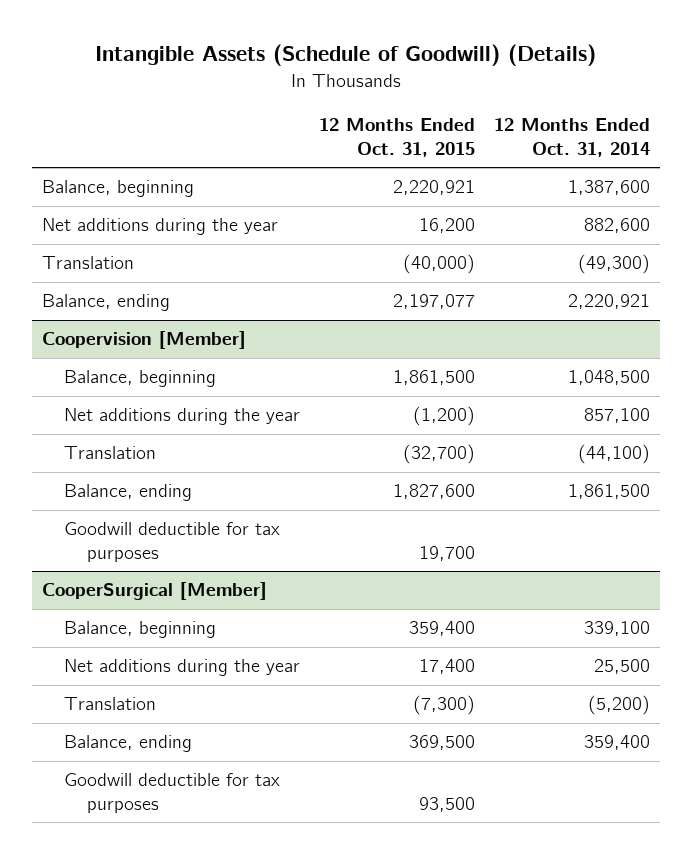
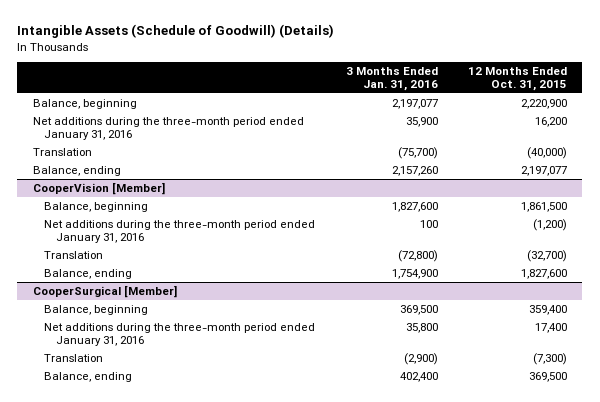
[494,118,651,157] 12 Months Ended Oct. 31, 2014 -> none
none -> [345,66,438,92] 3 Months Ended Jan. 31, 2016
[393,180,476,196] 2,220,921 -> [521,98,568,109] 2,220,900
[41,218,278,236] Net additions during the year -> [32,116,304,141] Net additions during the three-month period ended January 31, 2016
[41,331,246,350] Coopervision [Member] -> [32,181,165,195] CooperVision [Member]
[64,408,301,426] Net additions during the year -> none
none -> [44,219,316,244] Net additions during the three-month period ended January 31, 2016
[64,522,281,562] Goodwill deductible for tax purposes -> none
[64,659,301,677] Net additions during the year -> [44,322,316,347] Net additions during the three-month period ended January 31, 2016
[64,773,281,813] Goodwill deductible for tax purposes -> none

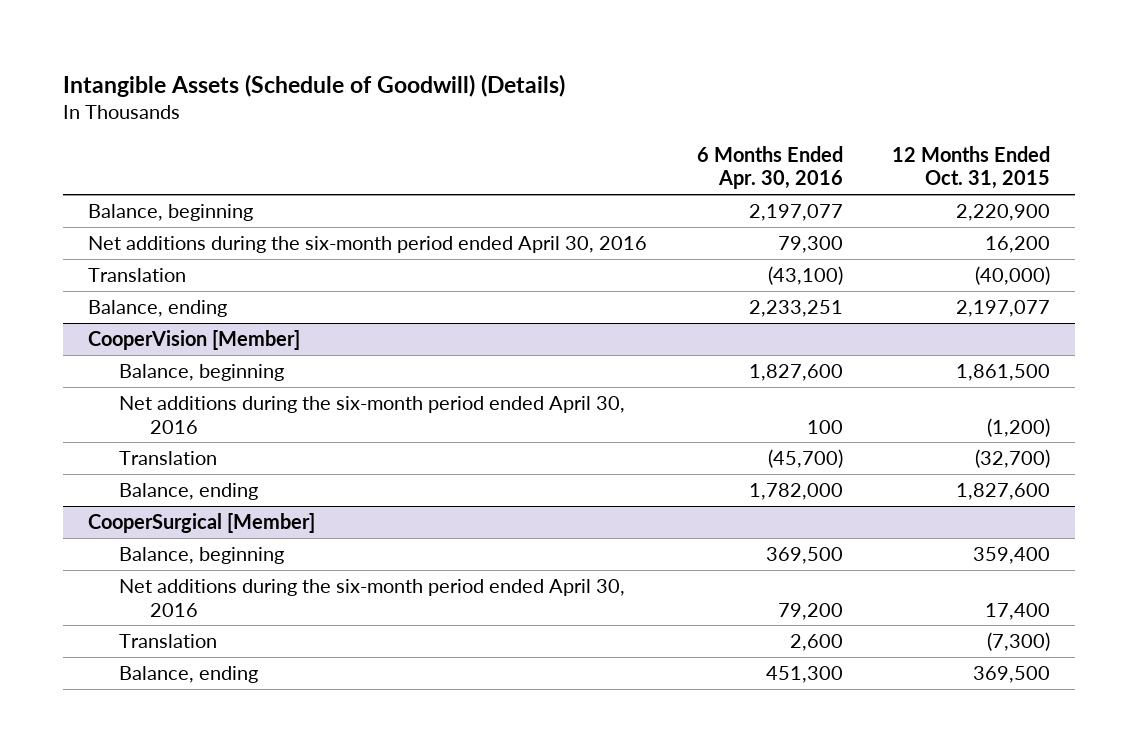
[345,66,438,92] 3 Months Ended Jan. 31, 2016 -> none
none -> [696,145,843,190] 6 Months Ended Apr. 30, 2016
[32,116,304,141] Net additions during the three-month period ended January 31, 2016 -> [87,235,647,253] Net additions during the six-month period ended April 30, 2016
[44,219,316,244] Net additions during the three-month period ended January 31, 2016 -> [118,395,625,434] Net additions during the six-month period ended April 30, 2016
[44,322,316,347] Net additions during the three-month period ended January 31, 2016 -> [118,578,625,617] Net additions during the six-month period ended April 30, 2016

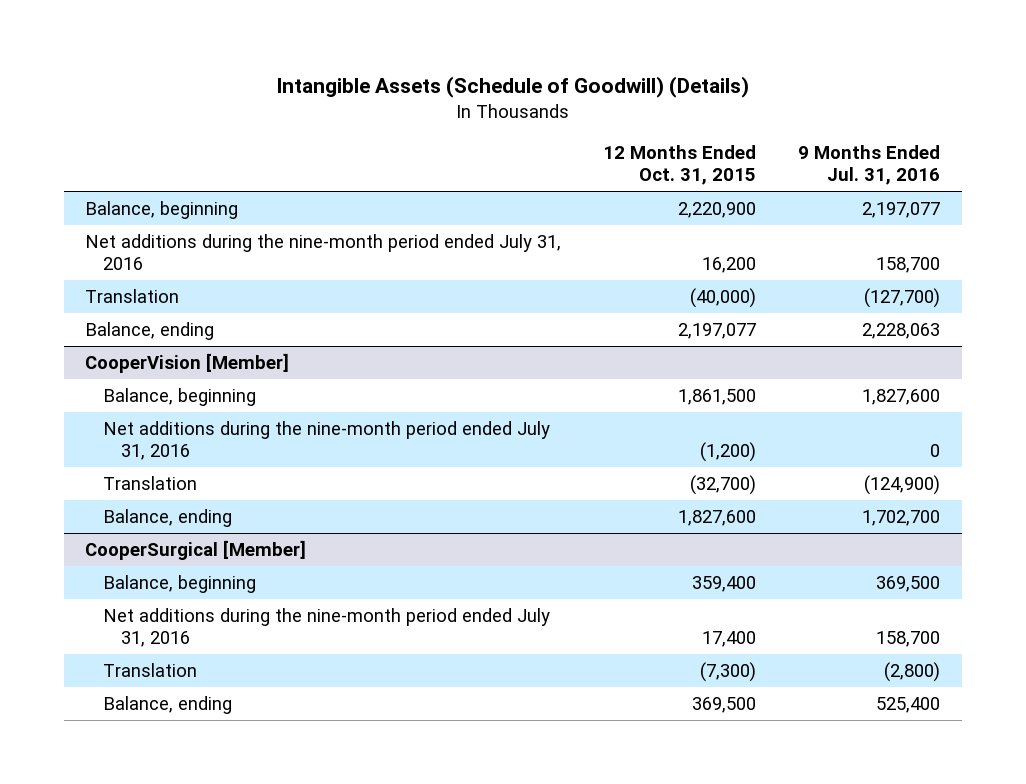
[696,145,843,190] 6 Months Ended Apr. 30, 2016 -> none
none -> [798,144,941,186] 9 Months Ended Jul. 31, 2016
[87,235,647,253] Net additions during the six-month period ended April 30, 2016 -> [85,233,562,271] Net additions during the nine-month period ended July 31, 2016
[118,395,625,434] Net additions during the six-month period ended April 30, 2016 -> [102,420,550,461] Net additions during the nine-month period ended July 31, 2016
[118,578,625,617] Net additions during the six-month period ended April 30, 2016 -> [102,607,550,648] Net additions during the nine-month period ended July 31, 2016

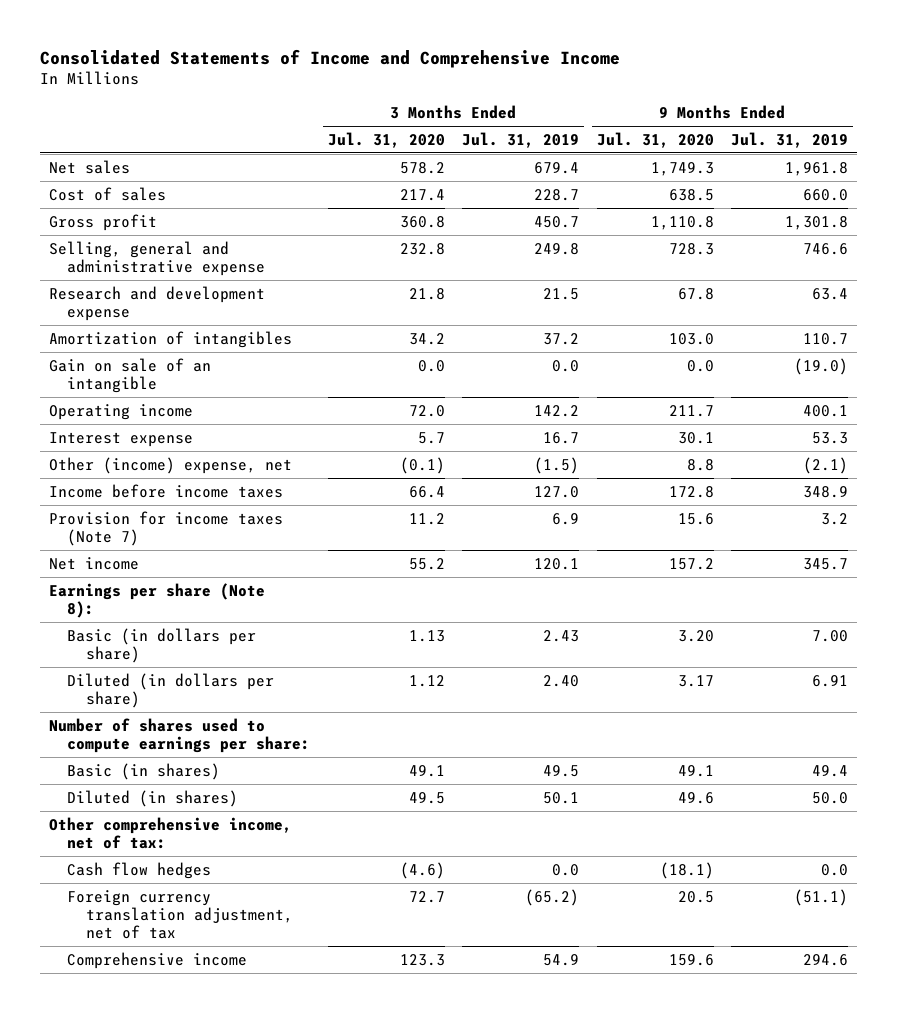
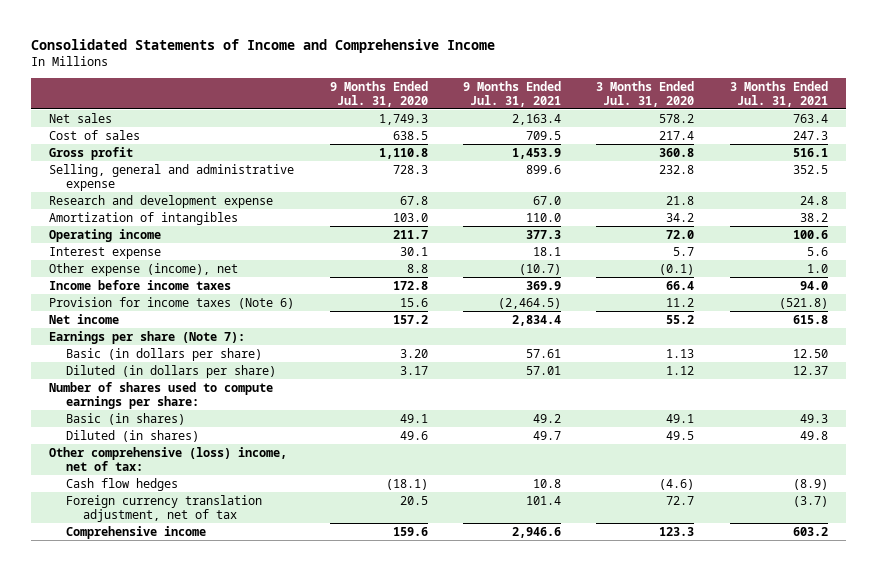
[462,132,580,149] Jul. 31, 2019 -> none
[731,132,849,149] Jul. 31, 2019 -> none
none -> [462,80,561,107] 9 Months Ended Jul. 31, 2021
none -> [729,80,828,107] 3 Months Ended Jul. 31, 2021
[48,357,211,393] Gain on sale of an intangible -> none
[48,456,292,474] Other (income) expense, net -> [49,262,239,276] Other expense (income), net
[48,510,283,546] Provision for income taxes (Note 7) -> [49,296,295,309] Provision for income taxes (Note 6)
[48,582,265,618] Earnings per share (Note 8): -> [49,330,246,344] Earnings per share (Note 7):
[48,816,292,849] Other comprehensive income, net of tax: -> [49,446,288,471] Other comprehensive (loss) income, net of tax:

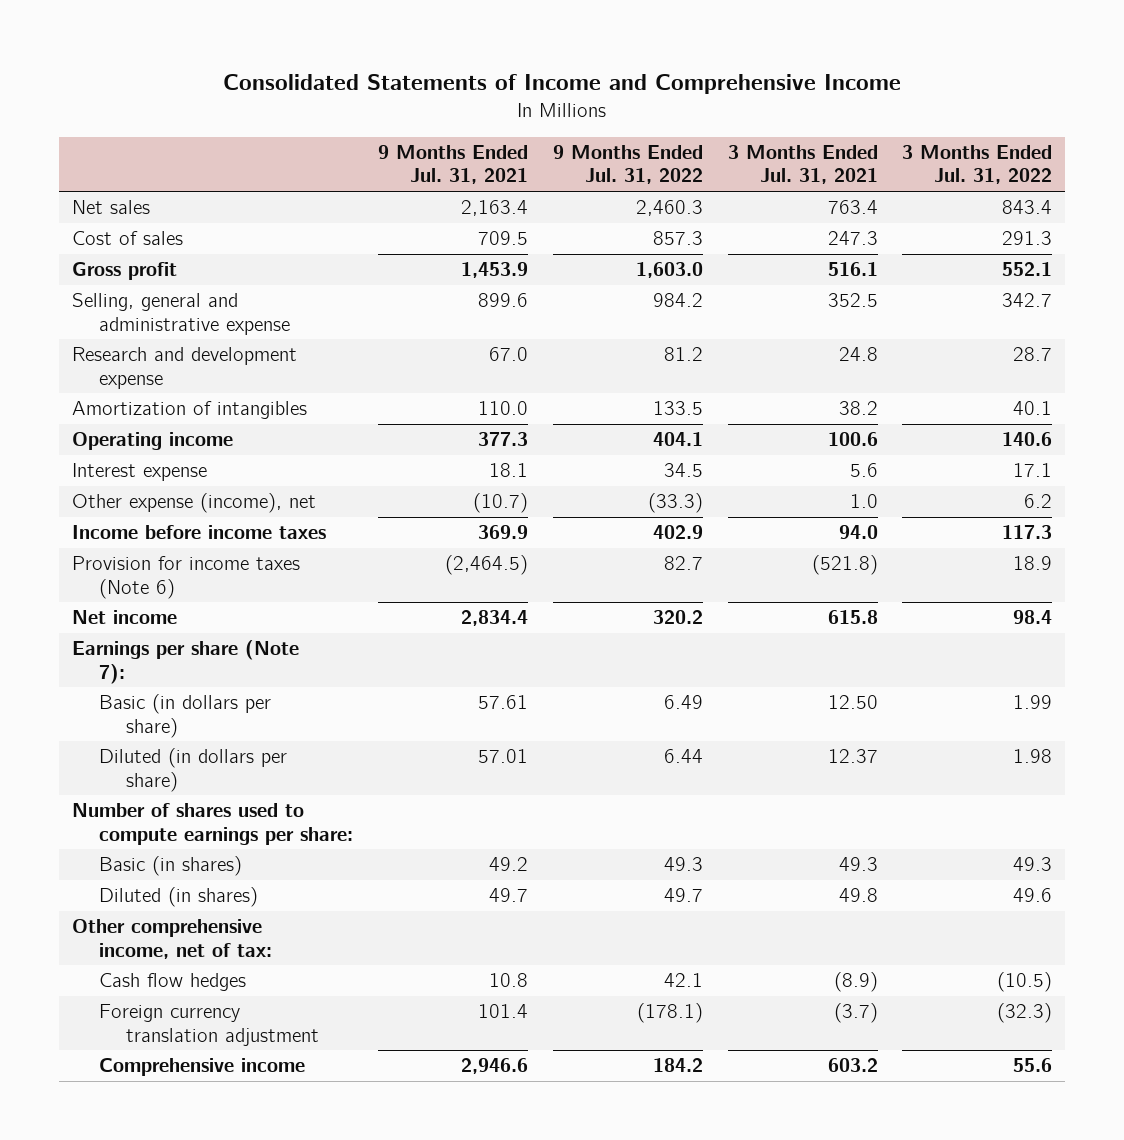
[329,80,428,107] 9 Months Ended Jul. 31, 2020 -> none
[596,80,695,107] 3 Months Ended Jul. 31, 2020 -> none
none -> [552,144,703,185] 9 Months Ended Jul. 31, 2022
none -> [902,144,1053,185] 3 Months Ended Jul. 31, 2022
[49,446,288,471] Other comprehensive (loss) income, net of tax: -> [71,919,272,959] Other comprehensive income, net of tax:
[66,494,263,522] Foreign currency translation adjustment, net of tax -> [98,1004,319,1046] Foreign currency translation adjustment

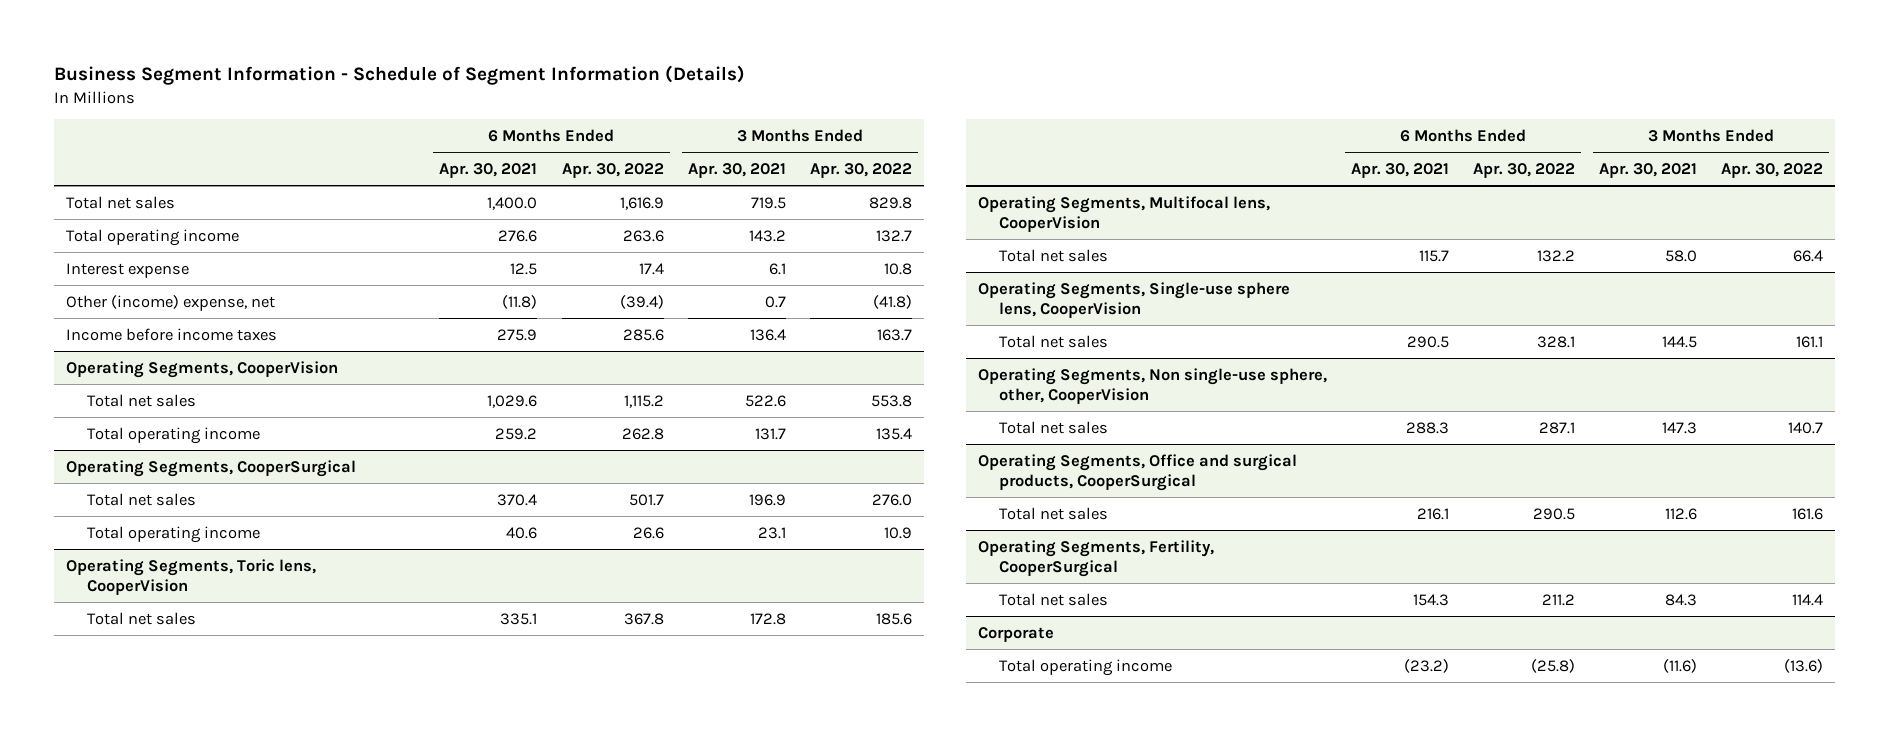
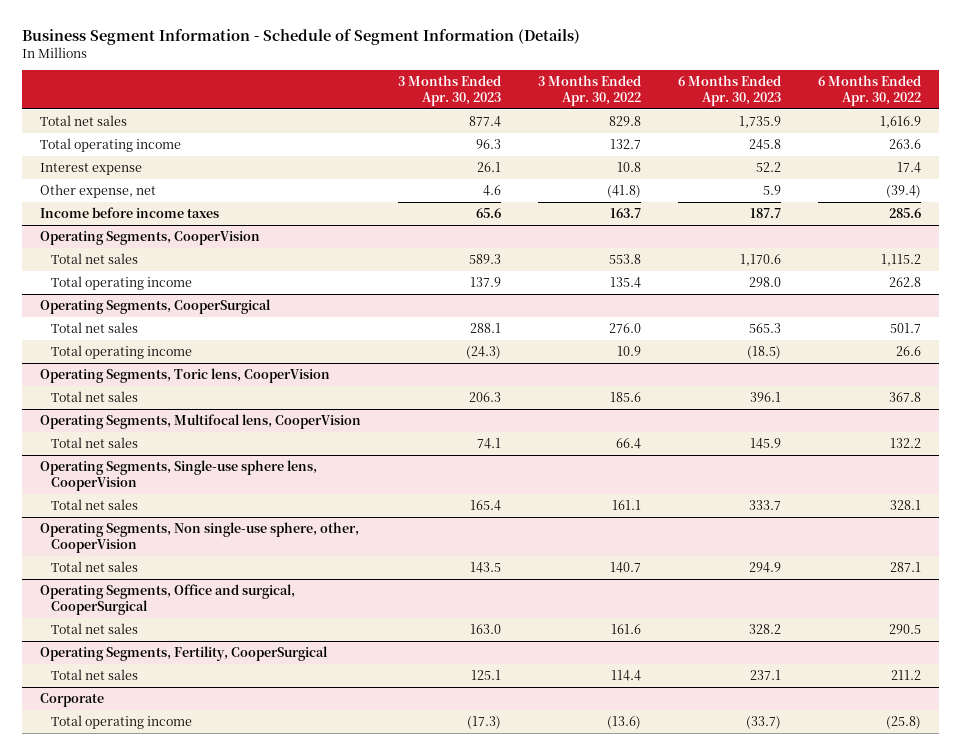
[439,162,538,178] Apr. 30, 2021 -> none
[687,162,786,178] Apr. 30, 2021 -> none
none -> [398,75,502,106] 3 Months Ended Apr. 30, 2023
none -> [677,75,781,106] 6 Months Ended Apr. 30, 2023
[66,294,276,311] Other (income) expense, net -> [40,184,157,199] Other expense, net
[977,453,1297,491] Operating Segments, Office and surgical products, CooperSurgical -> [40,584,296,615] Operating Segments, Office and surgical, CooperSurgical

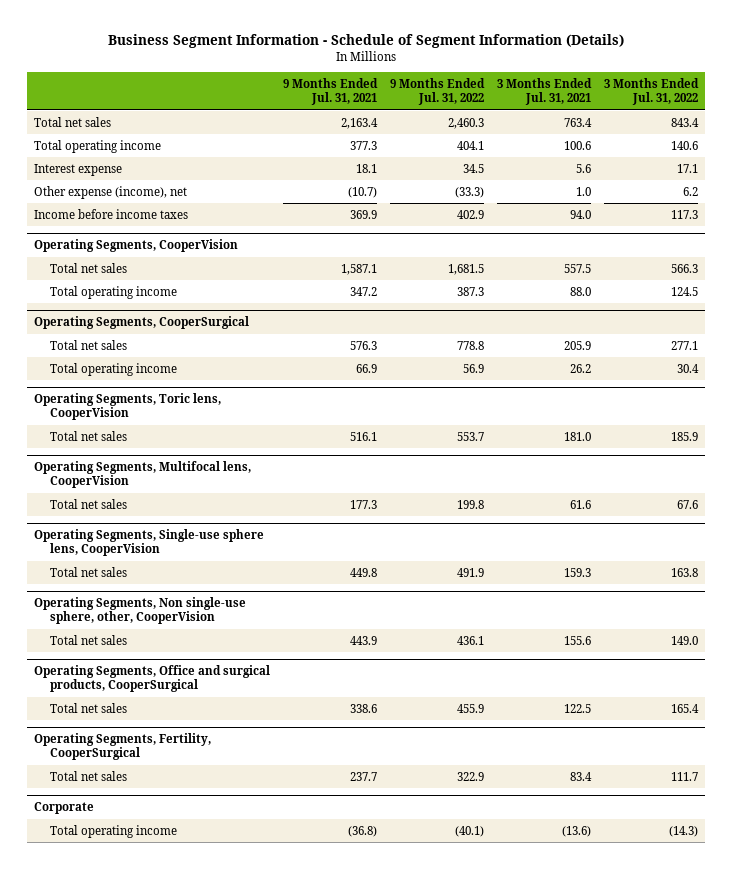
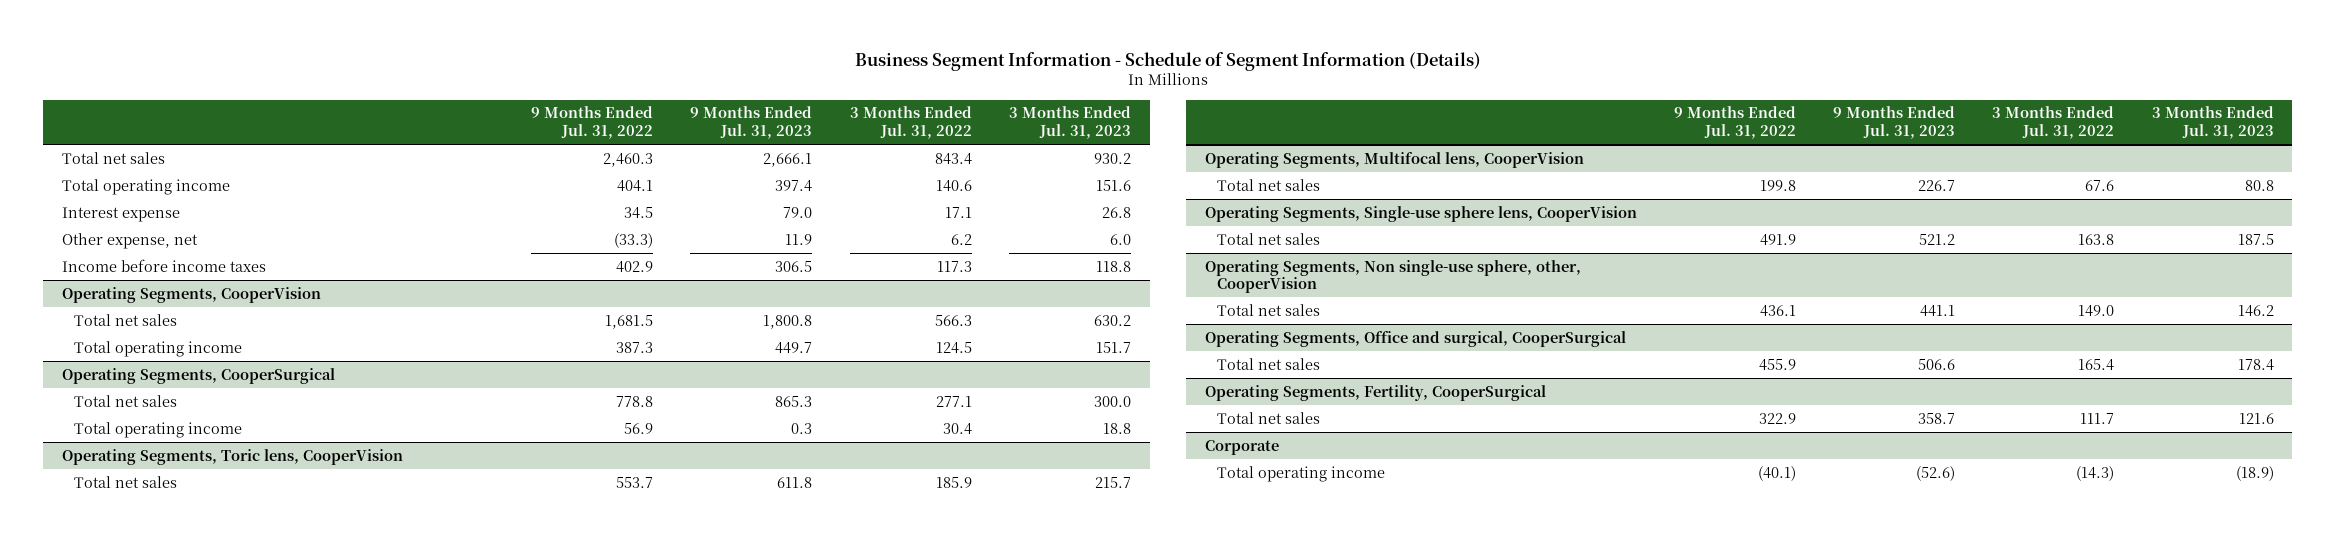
[282,78,378,106] 9 Months Ended Jul. 31, 2021 -> none
[497,78,593,106] 3 Months Ended Jul. 31, 2021 -> none
none -> [690,106,813,140] 9 Months Ended Jul. 31, 2023
none -> [1009,106,1132,140] 3 Months Ended Jul. 31, 2023
[33,185,187,199] Other expense (income), net -> [61,232,198,249] Other expense, net
[33,665,270,693] Operating Segments, Office and surgical products, CooperSurgical -> [1204,330,1626,347] Operating Segments, Office and surgical, CooperSurgical

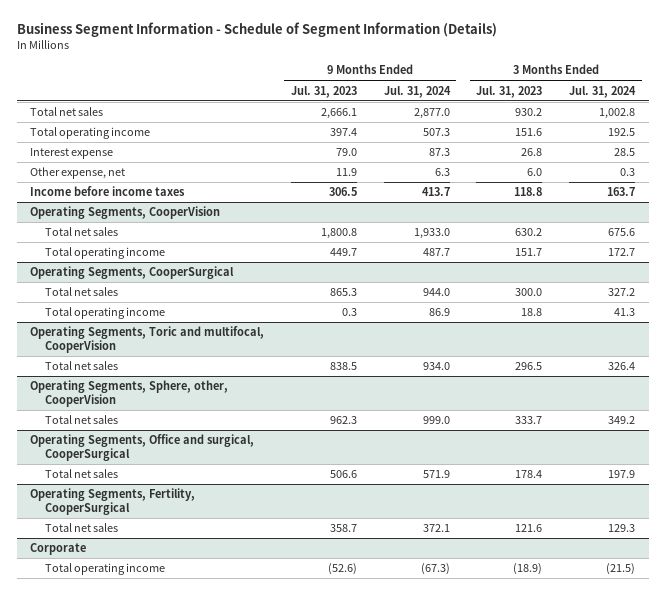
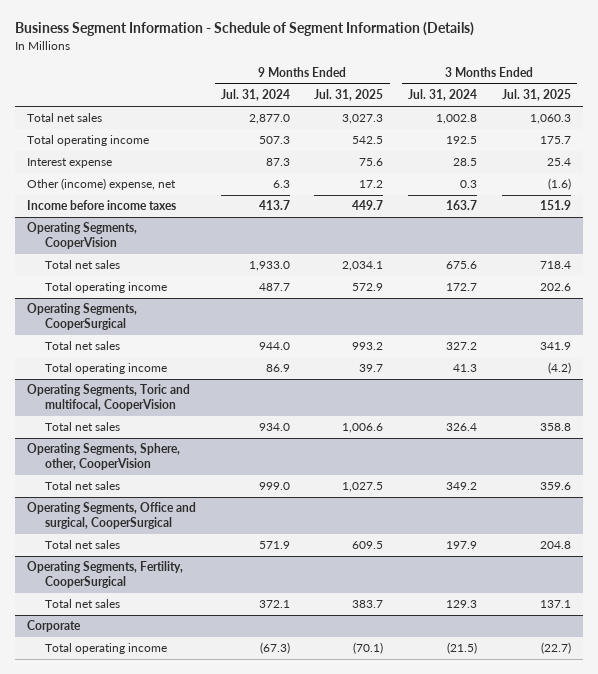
[290,85,357,98] Jul. 31, 2023 -> none
[476,85,543,98] Jul. 31, 2023 -> none
none -> [314,89,384,102] Jul. 31, 2025
none -> [501,89,571,102] Jul. 31, 2025
[30,167,126,180] Other expense, net -> [27,178,177,191] Other (income) expense, net

